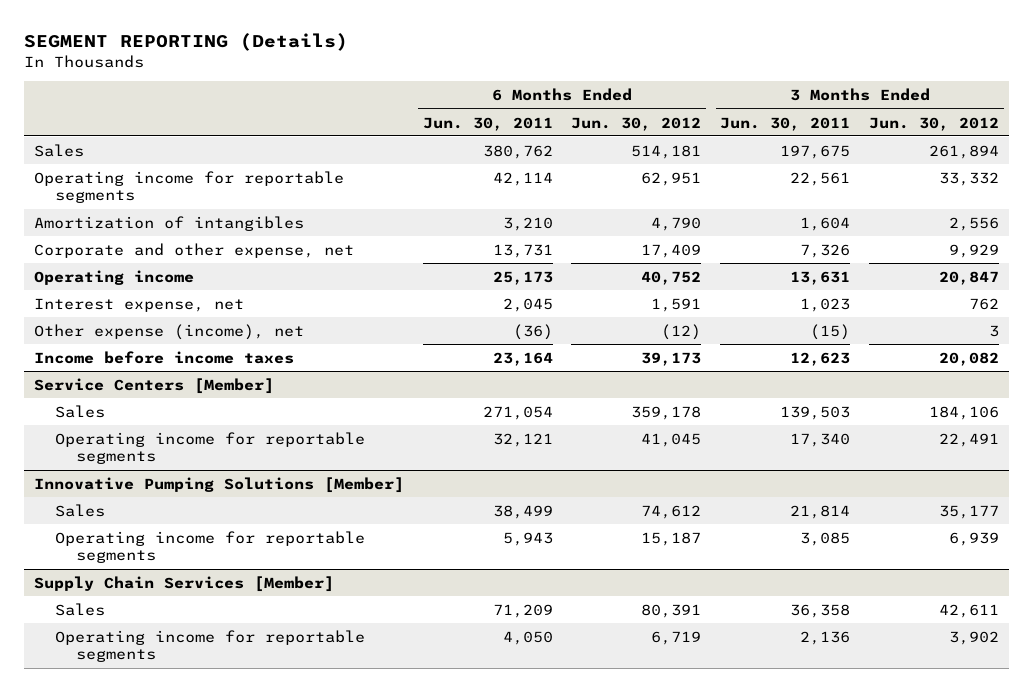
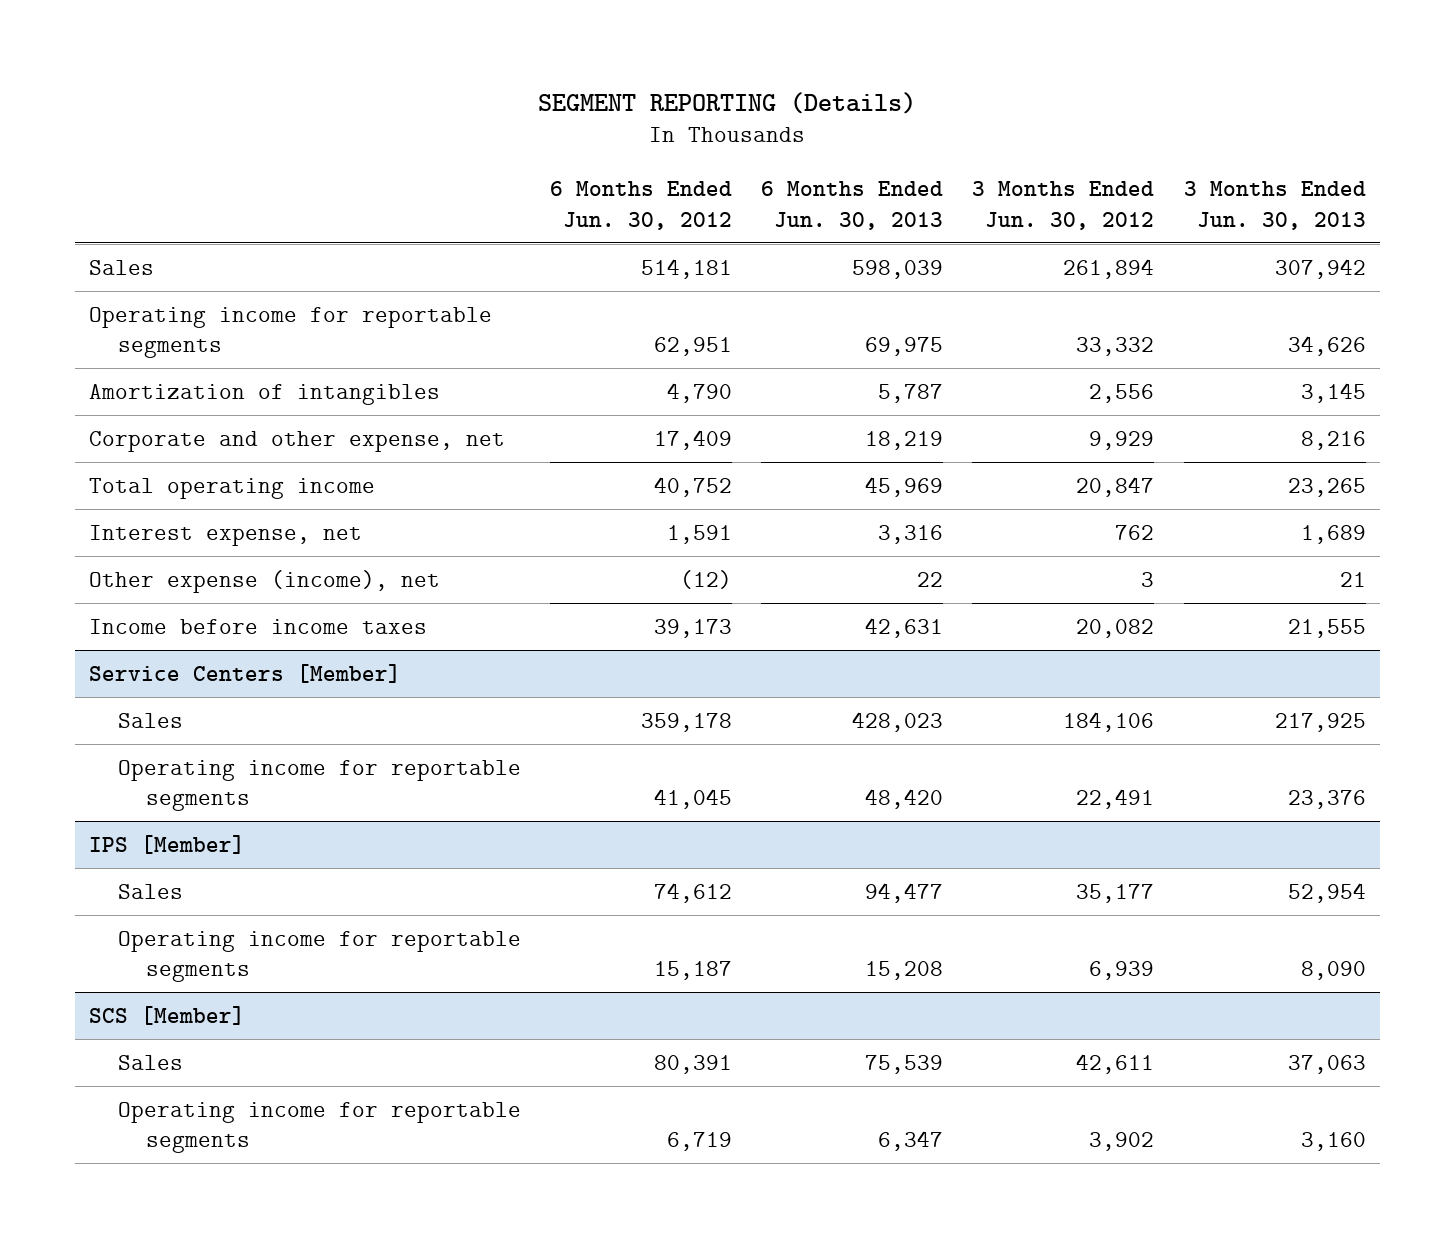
[422,116,553,131] Jun. 30, 2011 -> none
[720,116,851,131] Jun. 30, 2011 -> none
none -> [761,181,944,230] 6 Months Ended Jun. 30, 2013
none -> [1183,181,1366,230] 3 Months Ended Jun. 30, 2013
[33,269,194,285] Operating income -> [89,477,376,499] Total operating income
[33,476,404,493] Innovative Pumping Solutions [Member] -> none
none -> [89,834,246,854] IPS [Member]
[33,575,334,592] Supply Chain Services [Member] -> none
none -> [89,1005,246,1025] SCS [Member]

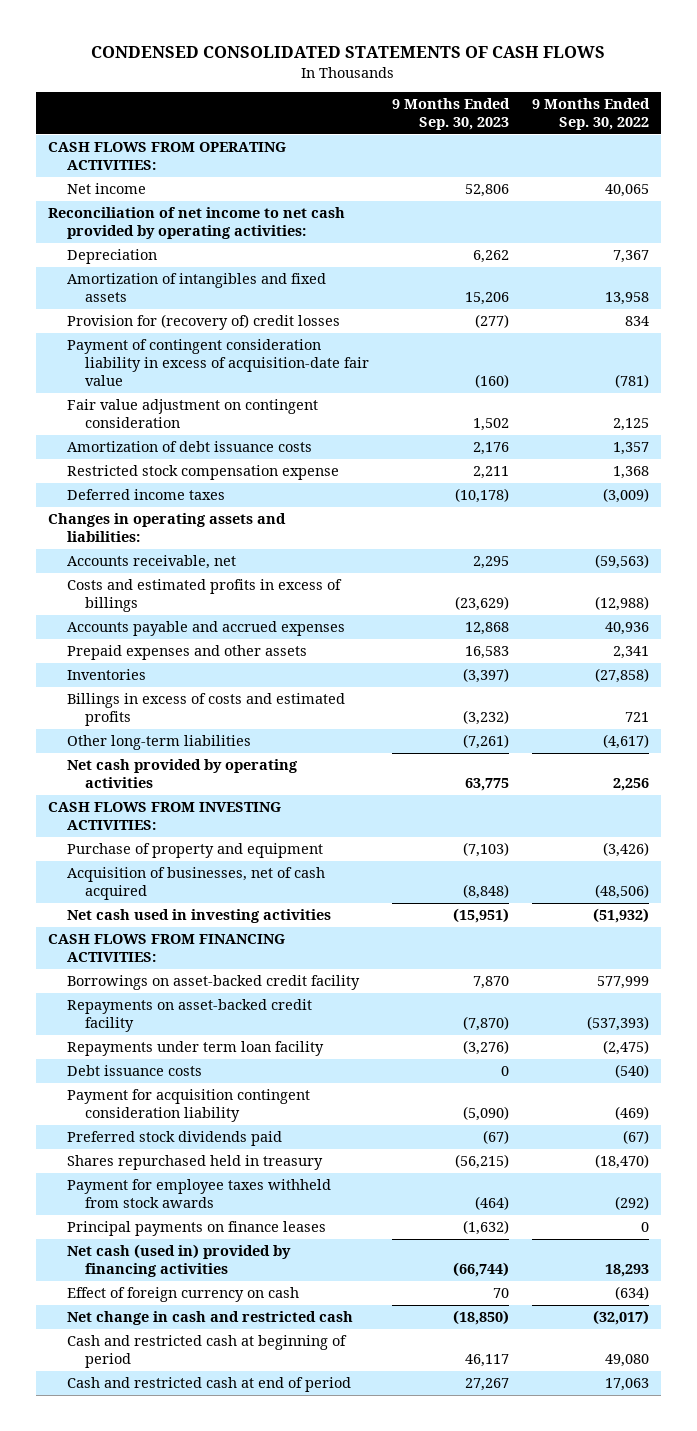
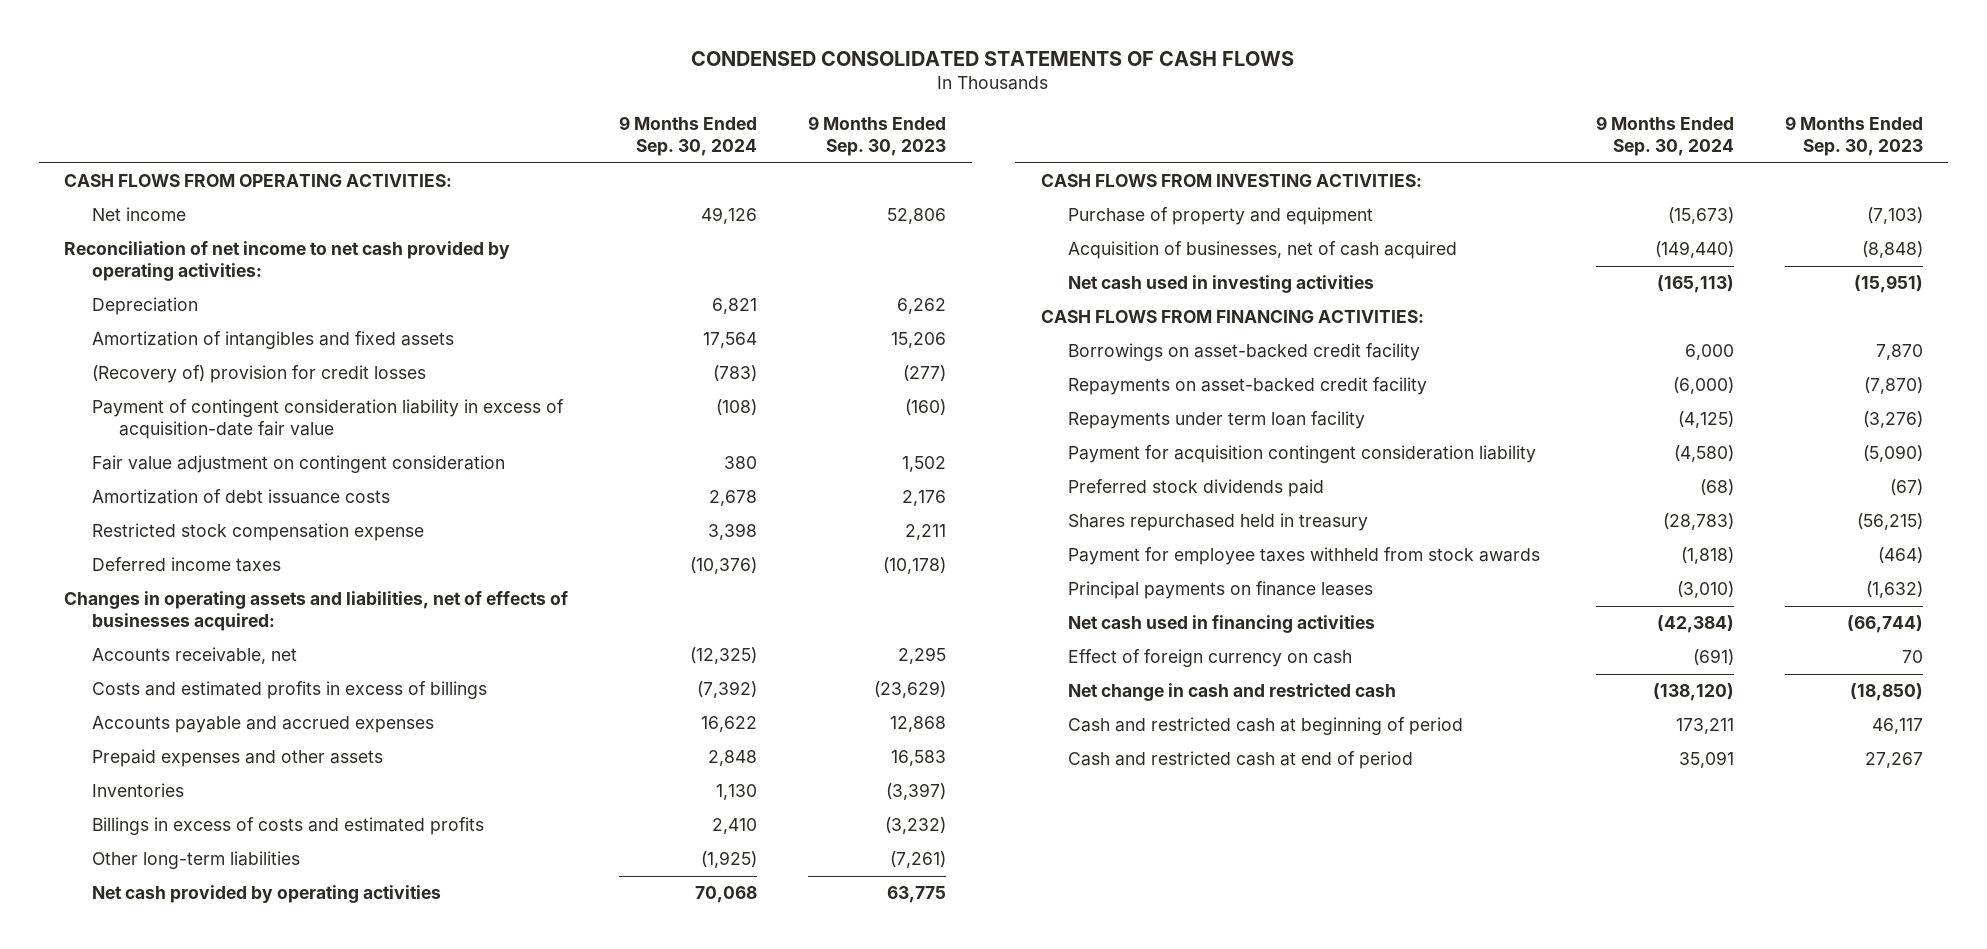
[532,98,651,131] 9 Months Ended Sep. 30, 2022 -> none
none -> [619,116,758,157] 9 Months Ended Sep. 30, 2024
[66,314,340,331] Provision for (recovery of) credit losses -> [91,365,426,384] (Recovery of) provision for credit losses
[47,513,286,542] Changes in operating assets and liabilities: -> [64,591,569,632] Changes in operating assets and liabilities, net of effects of businesses acquired:
[66,1065,202,1077] Debt issuance costs -> none
[66,1244,291,1277] Net cash (used in) provided by financing activities -> [1067,615,1375,634] Net cash used in financing activities

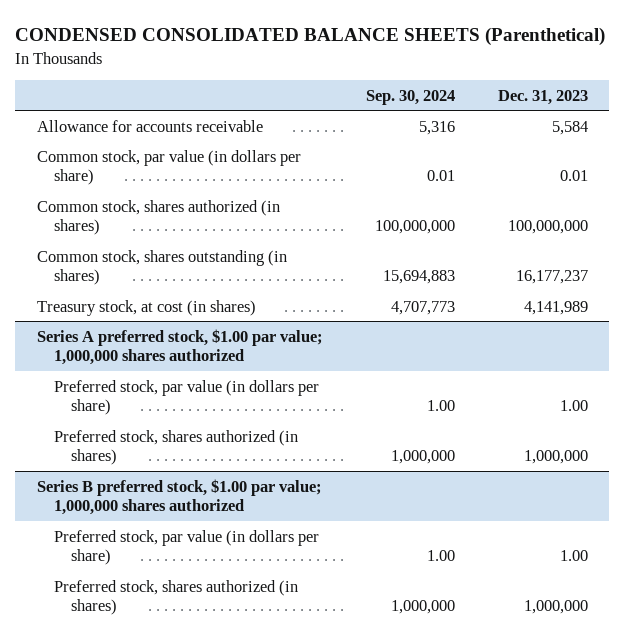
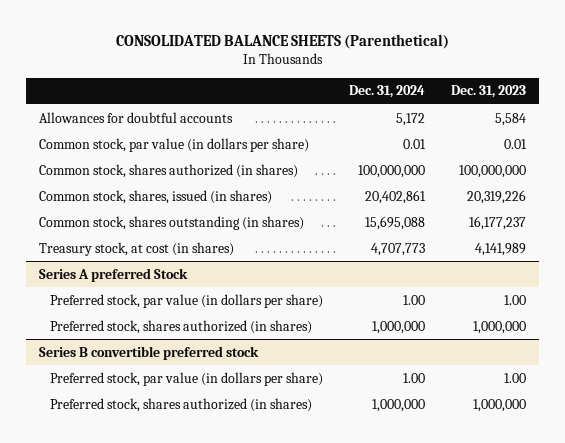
[15,27,606,47] CONDENSED CONSOLIDATED BALANCE SHEETS (Parenthetical) -> [115,34,449,50] CONSOLIDATED BALANCE SHEETS (Parenthetical)
[365,89,455,105] Sep. 30, 2024 -> none
none -> [348,85,425,99] Dec. 31, 2024
[36,119,263,132] Allowance for accounts receivable -> [38,111,233,123] Allowances for doubtful accounts
none -> [38,189,272,204] Common stock, shares, issued (in shares)
[36,328,323,366] Series A preferred stock, $1.00 par value; 1,000,000 shares authorized -> [38,267,188,282] Series A preferred Stock
[36,478,322,516] Series B preferred stock, $1.00 par value; 1,000,000 shares authorized -> none
none -> [38,345,259,360] Series B convertible preferred stock

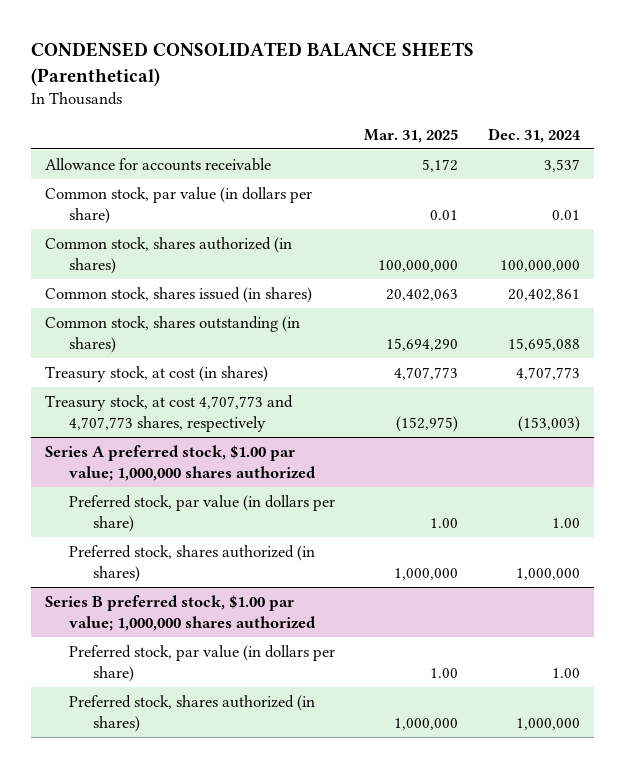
[115,34,449,50] CONSOLIDATED BALANCE SHEETS (Parenthetical) -> [30,42,474,86] CONDENSED CONSOLIDATED BALANCE SHEETS (Parenthetical)
[451,85,527,99] Dec. 31, 2023 -> none
none -> [364,128,459,143] Mar. 31, 2025
[38,111,233,123] Allowances for doubtful accounts -> [45,157,272,171] Allowance for accounts receivable
[395,112,425,126] 5,172 -> [543,158,580,172] 3,537
[38,189,272,204] Common stock, shares, issued (in shares) -> [45,286,313,303] Common stock, shares issued (in shares)
none -> [45,394,294,432] Treasury stock, at cost 4,707,773 and 4,707,773 shares, respectively
[38,267,188,282] Series A preferred Stock -> [45,444,316,481] Series A preferred stock, $1.00 par value; 1,000,000 shares authorized
[38,345,259,360] Series B convertible preferred stock -> none
none -> [45,594,316,631] Series B preferred stock, $1.00 par value; 1,000,000 shares authorized

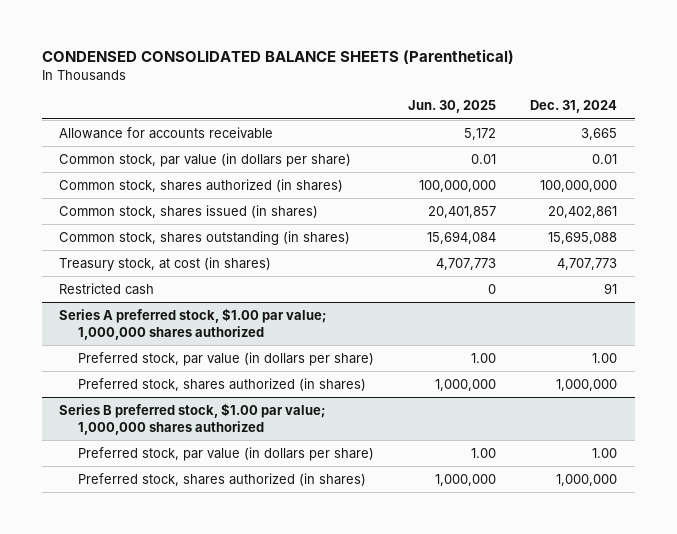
[364,128,459,143] Mar. 31, 2025 -> none
none -> [408,100,497,114] Jun. 30, 2025
[543,158,580,172] 3,537 -> [581,127,618,140] 3,665
[45,394,294,432] Treasury stock, at cost 4,707,773 and 4,707,773 shares, respectively -> none
none -> [59,282,155,295] Restricted cash

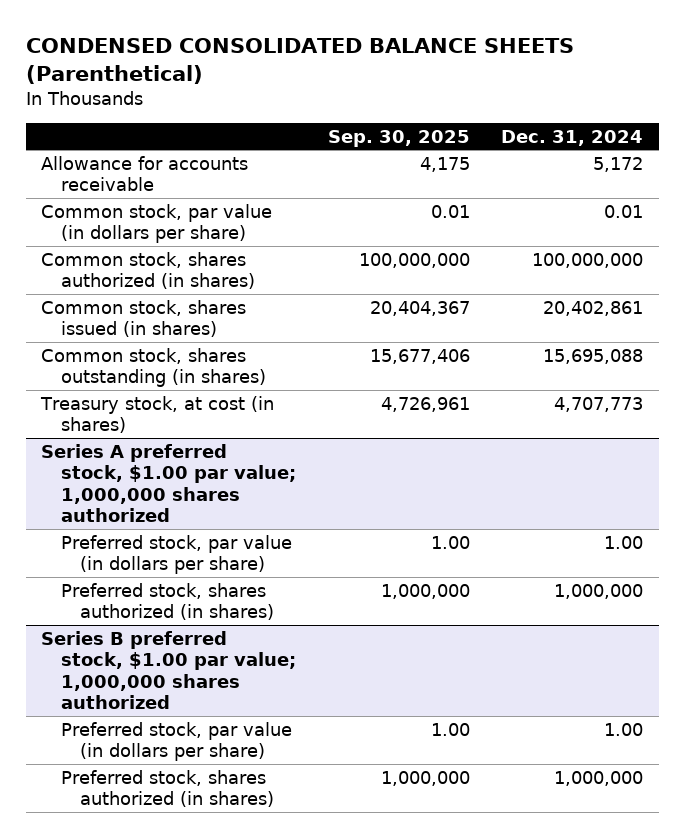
[408,100,497,114] Jun. 30, 2025 -> none
none -> [327,129,470,147] Sep. 30, 2025
[581,127,618,140] 3,665 -> [593,156,644,172] 5,172
[59,282,155,295] Restricted cash -> none

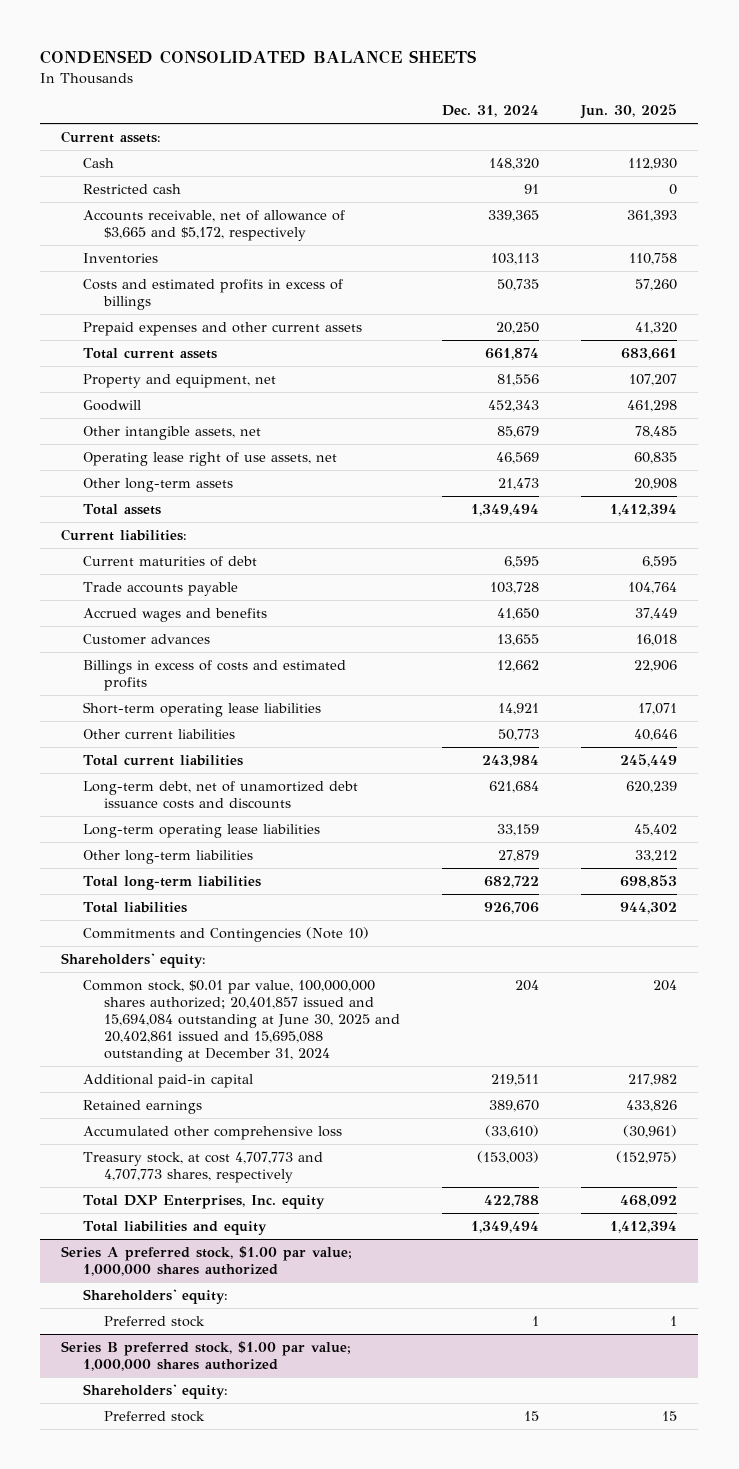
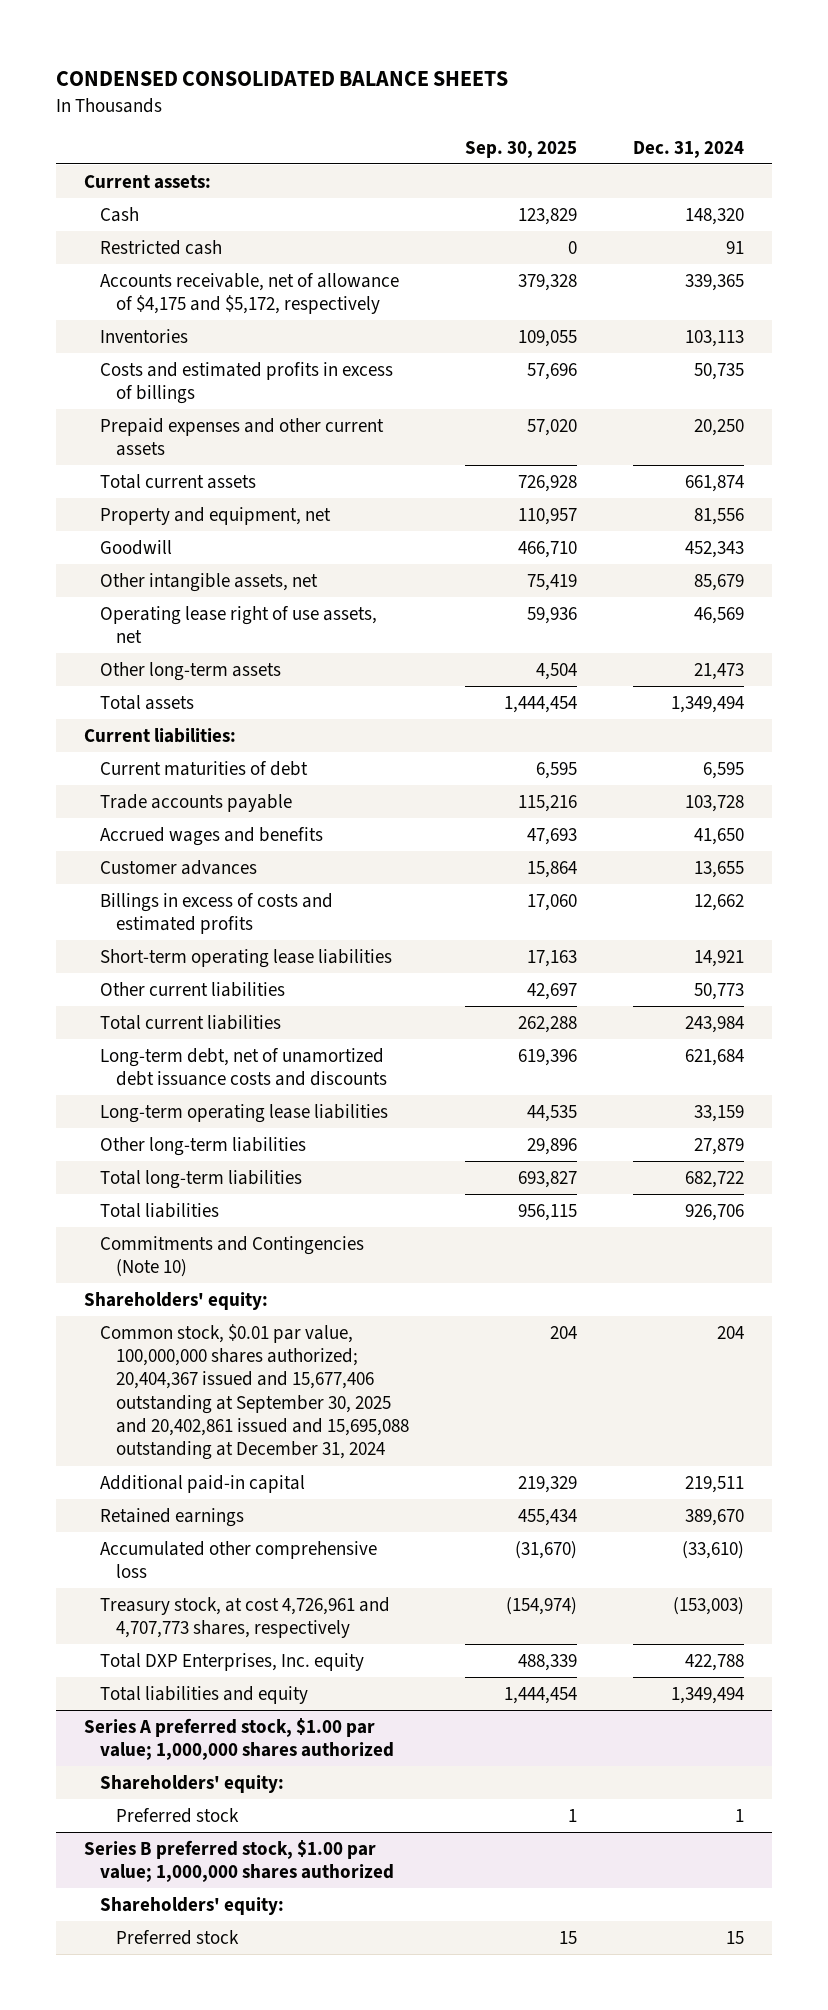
[580,104,678,120] Jun. 30, 2025 -> none
none -> [465,140,578,158] Sep. 30, 2025
[82,210,345,242] Accounts receivable, net of allowance of $3,665 and $5,172, respectively -> [100,272,400,315] Accounts receivable, net of allowance of $4,175 and $5,172, respectively
[82,980,401,1062] Common stock, $0.01 par value, 100,000,000 shares authorized; 20,401,857 issued and 15,694,084 outstanding at June 30, 2025 and 20,402,861 issued and 15,695,088 outstanding at December 31, 2024 -> [100,1323,410,1461] Common stock, $0.01 par value, 100,000,000 shares authorized; 20,404,367 issued and 15,677,406 outstanding at September 30, 2025 and 20,402,861 issued and 15,695,088 outstanding at December 31, 2024
[82,1152,323,1184] Treasury stock, at cost 4,707,773 and 4,707,773 shares, respectively -> [100,1596,391,1639] Treasury stock, at cost 4,726,961 and 4,707,773 shares, respectively

